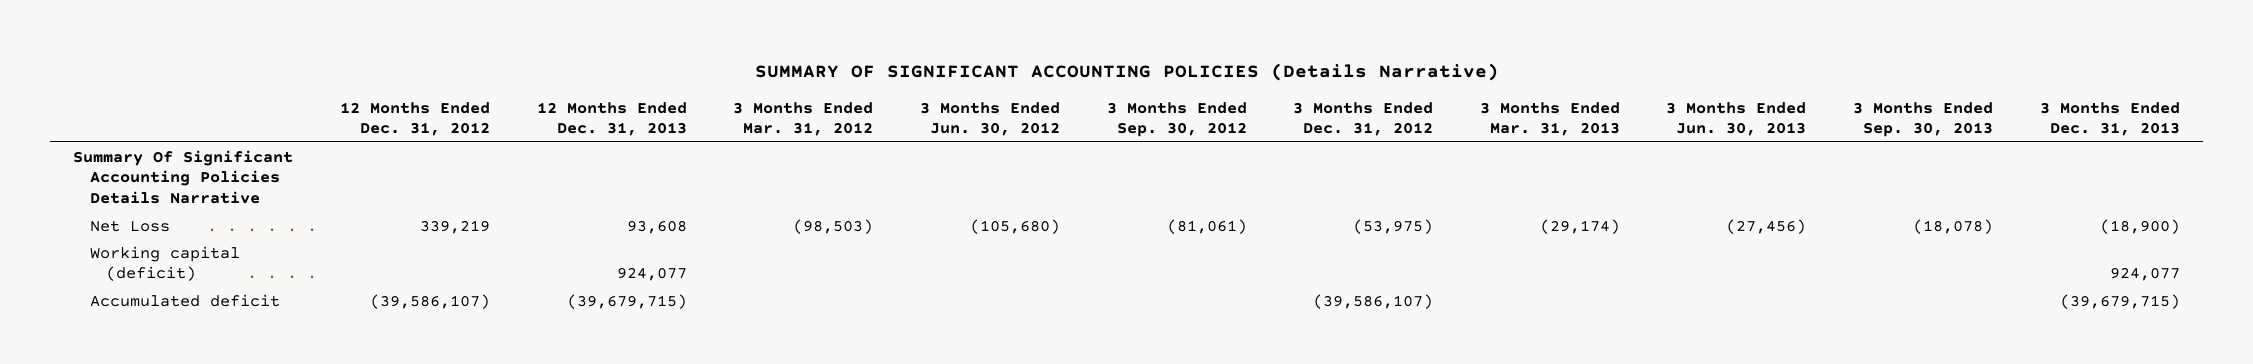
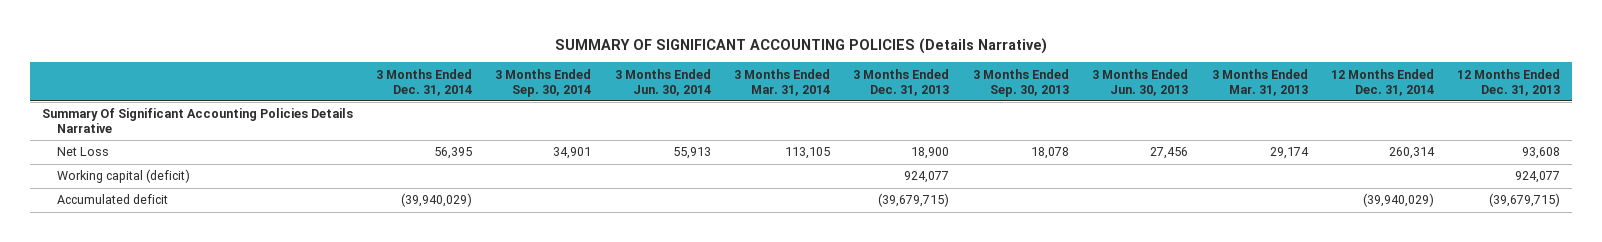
[340,101,491,137] 12 Months Ended Dec. 31, 2012 -> none
[733,101,874,137] 3 Months Ended Mar. 31, 2012 -> none
[919,101,1060,137] 3 Months Ended Jun. 30, 2012 -> none
[1106,101,1247,138] 3 Months Ended Sep. 30, 2012 -> none
[1293,101,1434,137] 3 Months Ended Dec. 31, 2012 -> none
none -> [375,68,472,96] 3 Months Ended Dec. 31, 2014
none -> [495,68,592,97] 3 Months Ended Sep. 30, 2014
none -> [614,68,711,96] 3 Months Ended Jun. 30, 2014
none -> [734,68,831,96] 3 Months Ended Mar. 31, 2014
none -> [1330,68,1434,96] 12 Months Ended Dec. 31, 2014
[1539,218,1620,234] (29,174) -> [1269,147,1309,160] 29,174
[1726,218,1807,234] (27,456) -> [1150,147,1189,160] 27,456
[1912,218,1993,234] (18,078) -> [1030,147,1069,160] 18,078
[2099,218,2180,234] (18,900) -> [911,147,950,160] 18,900

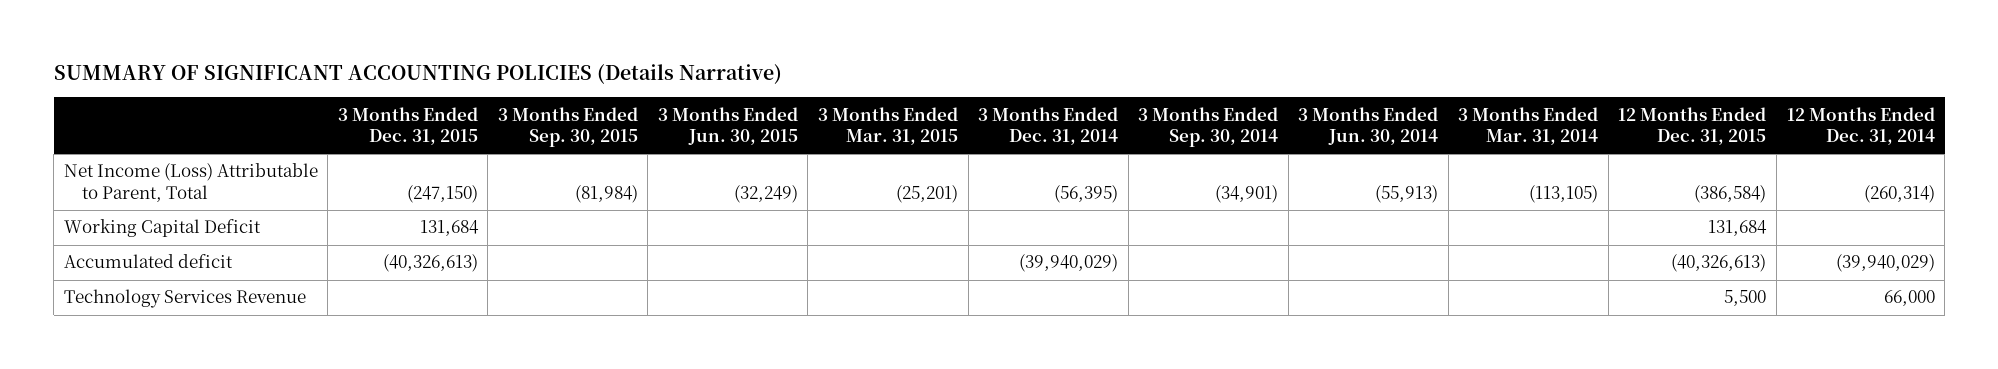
[853,68,950,96] 3 Months Ended Dec. 31, 2013 -> none
[972,68,1069,97] 3 Months Ended Sep. 30, 2013 -> none
[1092,68,1189,96] 3 Months Ended Jun. 30, 2013 -> none
[1211,68,1308,96] 3 Months Ended Mar. 31, 2013 -> none
[1457,68,1561,96] 12 Months Ended Dec. 31, 2013 -> none
none -> [337,106,478,146] 3 Months Ended Dec. 31, 2015
none -> [497,106,638,148] 3 Months Ended Sep. 30, 2015
none -> [657,106,798,146] 3 Months Ended Jun. 30, 2015
none -> [818,106,959,146] 3 Months Ended Mar. 31, 2015
none -> [1618,106,1767,146] 12 Months Ended Dec. 31, 2015
[41,108,353,134] Summary Of Significant Accounting Policies Details Narrative -> none
[57,147,110,157] Net Loss -> [63,163,318,202] Net Income (Loss) Attributable to Parent, Total
[433,147,472,160] 56,395 -> [1054,184,1119,203] (56,395)
[553,147,592,160] 34,901 -> [1215,184,1279,203] (34,901)
[672,147,711,160] 55,913 -> [1375,184,1439,203] (55,913)
[785,147,831,160] 113,105 -> [1529,184,1599,203] (113,105)
[1388,147,1435,160] 260,314 -> [1863,184,1935,203] (260,314)
[57,169,191,184] Working capital (deficit) -> [63,219,261,238] Working Capital Deficit
none -> [63,289,306,309] Technology Services Revenue

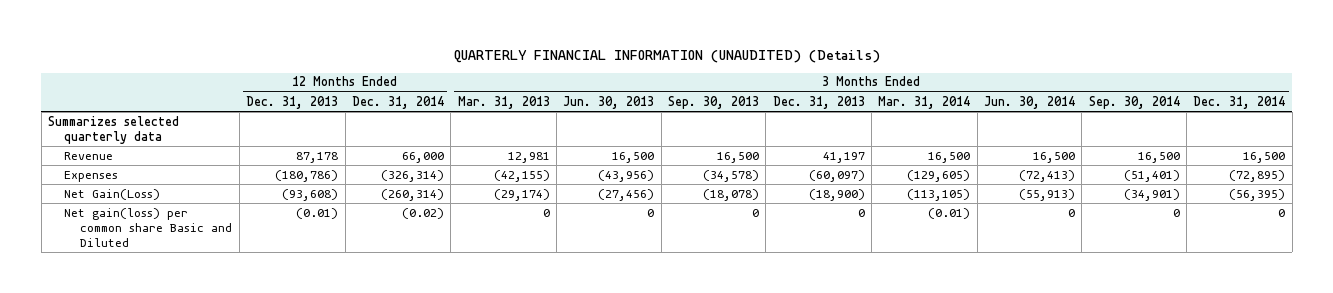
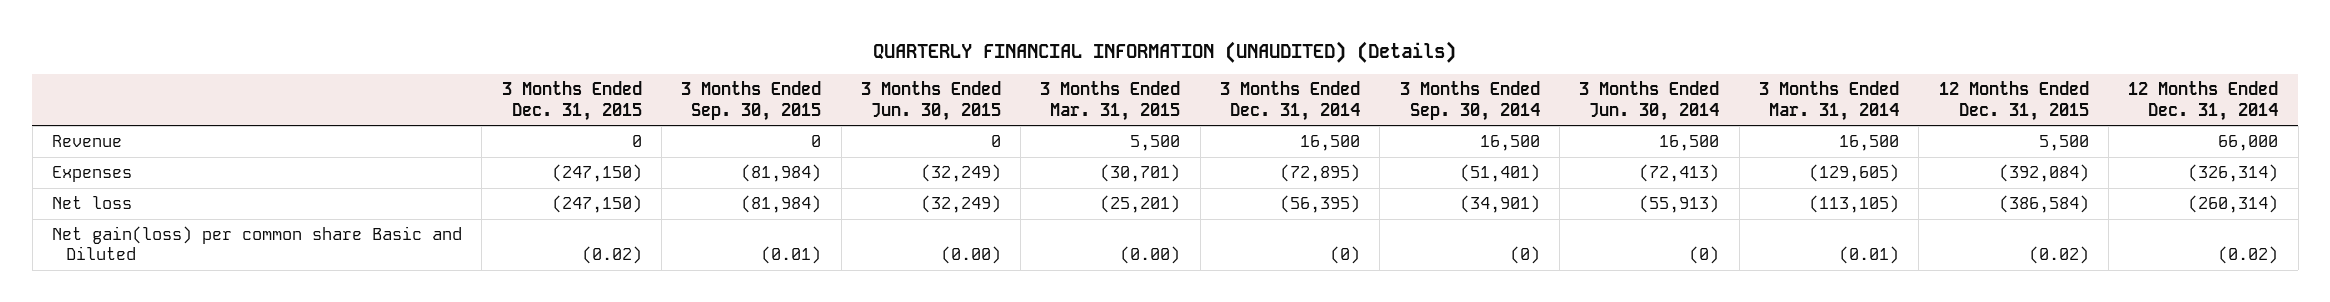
[246,95,339,109] Dec. 31, 2013 -> none
[457,95,550,109] Mar. 31, 2013 -> none
[563,95,655,109] Jun. 30, 2013 -> none
[667,95,759,109] Sep. 30, 2013 -> none
[772,95,865,109] Dec. 31, 2013 -> none
none -> [501,81,642,121] 3 Months Ended Dec. 31, 2015
none -> [681,81,822,121] 3 Months Ended Sep. 30, 2015
none -> [860,81,1001,121] 3 Months Ended Jun. 30, 2015
none -> [1040,81,1181,121] 3 Months Ended Mar. 31, 2015
none -> [1938,81,2089,121] 12 Months Ended Dec. 31, 2015
[47,115,179,144] Summarizes selected quarterly data -> none
[64,188,161,200] Net Gain(Loss) -> [51,196,132,210] Net loss
[1067,208,1075,217] 0 -> [1689,246,1720,265] (0)
[1172,208,1180,217] 0 -> [1509,246,1540,265] (0)
[1278,208,1286,217] 0 -> [1330,246,1361,265] (0)

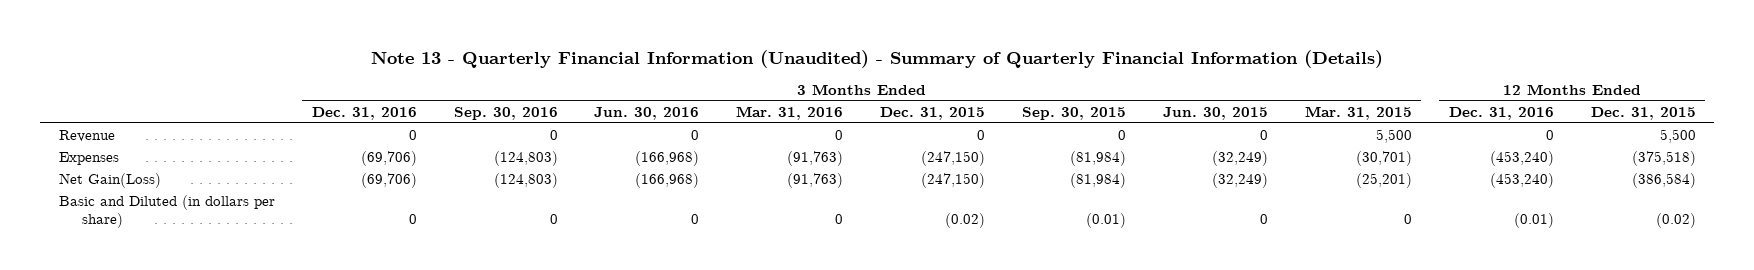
[873,40,1457,63] QUARTERLY FINANCIAL INFORMATION (UNAUDITED) (Details) -> [371,49,1384,68] Note 13 - Quarterly Financial Information (Unaudited) - Summary of Quarterly Financial Information (Details)
[1220,81,1361,121] 3 Months Ended Dec. 31, 2014 -> none
[1399,81,1540,121] 3 Months Ended Sep. 30, 2014 -> none
[1579,81,1720,121] 3 Months Ended Jun. 30, 2014 -> none
[1759,81,1900,121] 3 Months Ended Mar. 31, 2014 -> none
[2128,81,2279,121] 12 Months Ended Dec. 31, 2014 -> none
none -> [311,106,417,120] Dec. 31, 2016
none -> [453,106,558,120] Sep. 30, 2016
none -> [594,106,700,120] Jun. 30, 2016
none -> [736,105,844,120] Mar. 31, 2016
none -> [1448,106,1554,120] Dec. 31, 2016
[1998,164,2089,183] (392,084) -> [1631,151,1696,167] (375,518)
[51,196,132,210] Net loss -> [58,173,161,189] Net Gain(Loss)
[51,226,462,261] Net gain(loss) per common share Basic and Diluted -> [58,195,275,228] Basic and Diluted (in dollars per share)
[940,246,1001,265] (0.00) -> [1259,213,1268,224] 0
[1120,246,1181,265] (0.00) -> [1403,213,1412,224] 0

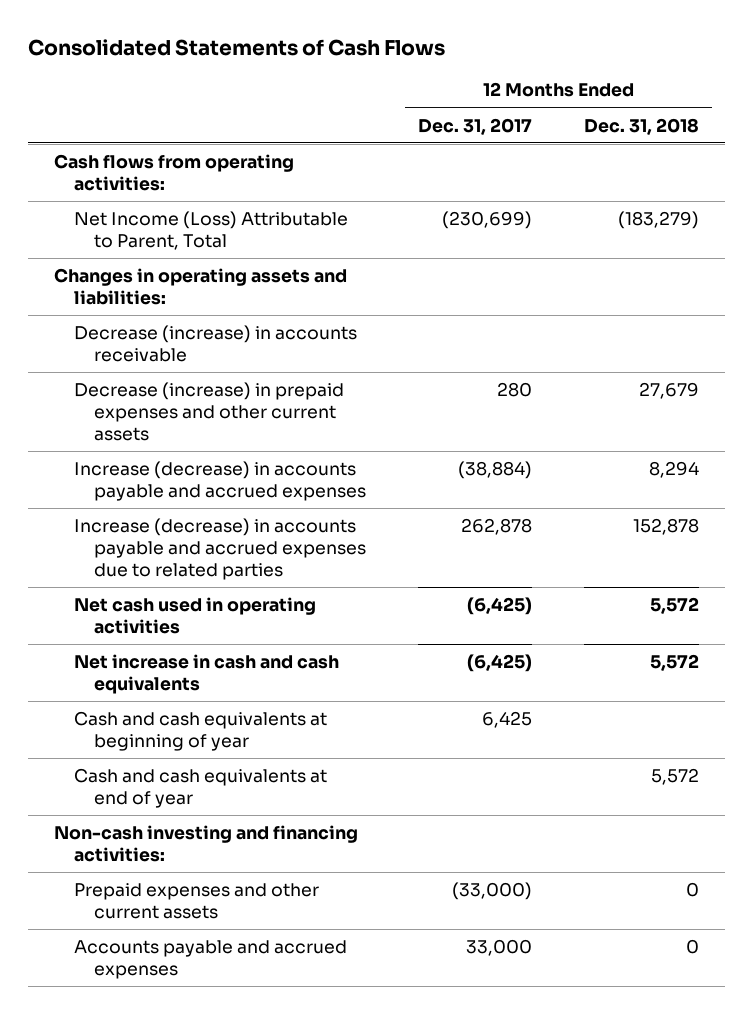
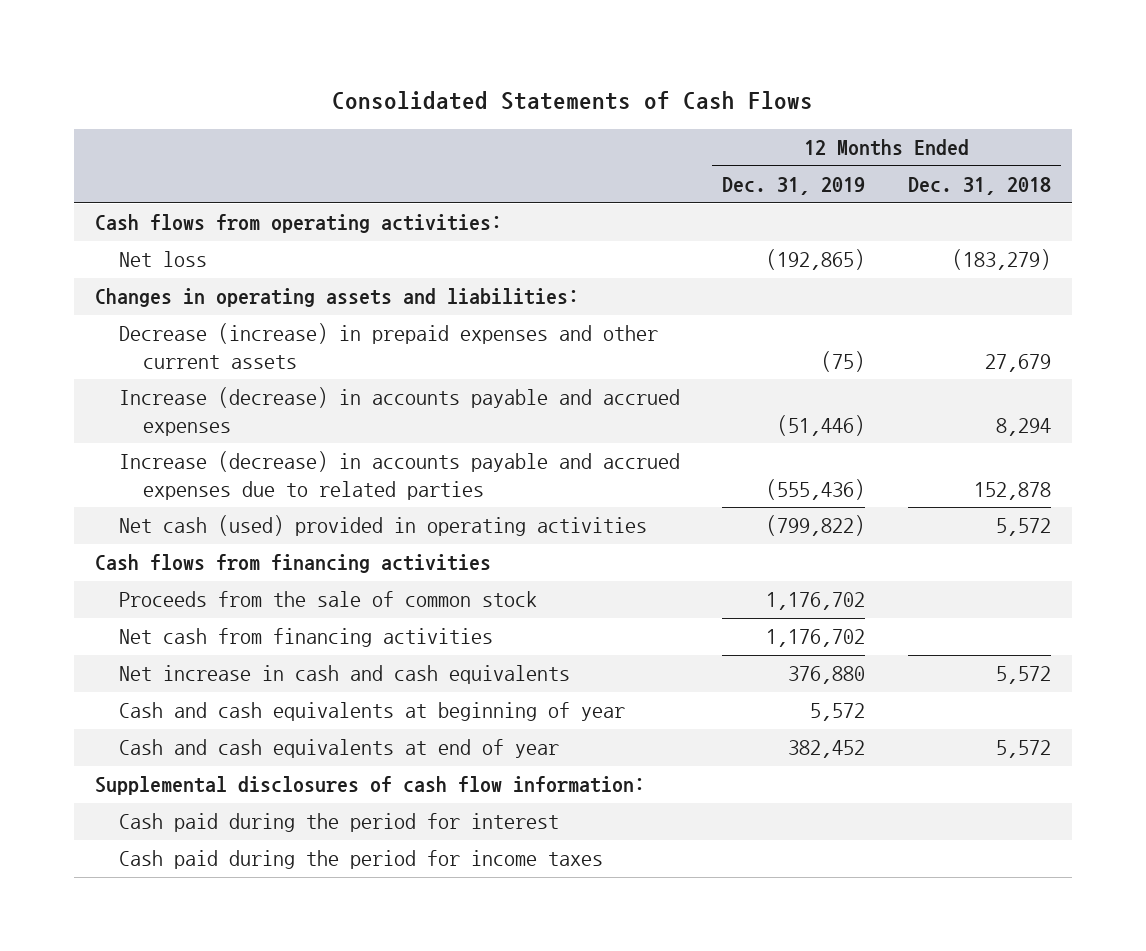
[418,117,533,135] Dec. 31, 2017 -> none
none -> [722,177,866,196] Dec. 31, 2019
[73,210,348,250] Net Income (Loss) Attributable to Parent, Total -> [119,251,208,268] Net loss
[73,324,357,362] Decrease (increase) in accounts receivable -> none
[73,596,316,634] Net cash used in operating activities -> [119,515,648,537] Net cash (used) provided in operating activities
none -> [95,554,492,574] Cash flows from financing activities
none -> [119,591,538,608] Proceeds from the sale of common stock
none -> [119,628,494,648] Net cash from financing activities
[53,824,358,862] Non-cash investing and financing activities: -> none
[73,882,319,919] Prepaid expenses and other current assets -> none
[73,939,347,979] Accounts payable and accrued expenses -> none
none -> [95,776,646,796] Supplemental disclosures of cash flow information:
none -> [119,813,560,833] Cash paid during the period for interest
none -> [119,850,604,870] Cash paid during the period for income taxes

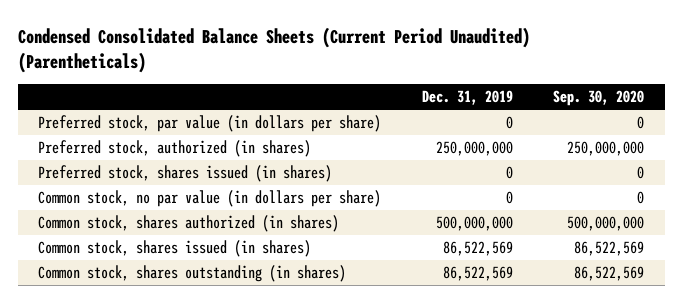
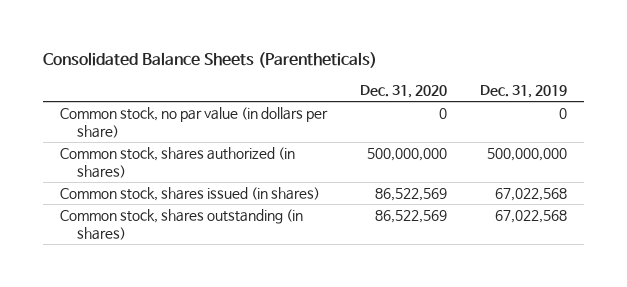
[18,27,531,74] Condensed Consolidated Balance Sheets (Current Period Unaudited) (Parentheticals) -> [43,51,378,68] Consolidated Balance Sheets (Parentheticals)
[553,90,645,107] Sep. 30, 2020 -> none
none -> [360,85,448,99] Dec. 31, 2020
[38,115,382,133] Preferred stock, par value (in dollars per share) -> none
[38,140,312,158] Preferred stock, authorized (in shares) -> none
[38,165,333,183] Preferred stock, shares issued (in shares) -> none
[442,241,513,257] 86,522,569 -> [495,188,568,202] 67,022,568
[442,266,513,282] 86,522,569 -> [495,210,568,224] 67,022,568

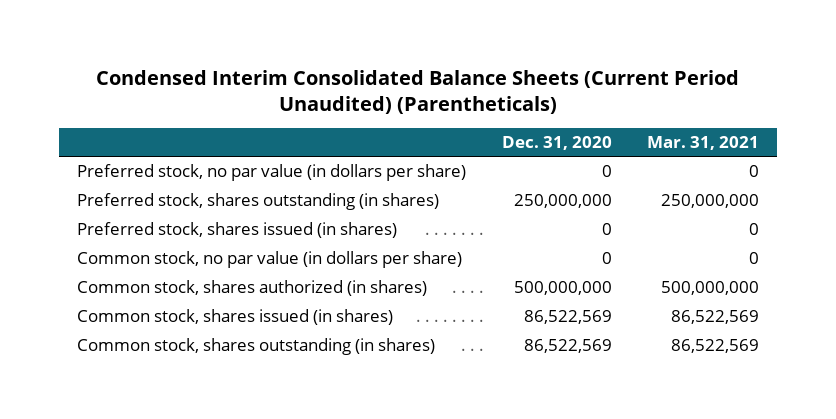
[43,51,378,68] Consolidated Balance Sheets (Parentheticals) -> [96,69,740,114] Condensed Interim Consolidated Balance Sheets (Current Period Unaudited) (Parentheticals)
[480,85,568,99] Dec. 31, 2019 -> none
none -> [647,136,760,151] Mar. 31, 2021
none -> [76,164,466,182] Preferred stock, no par value (in dollars per share)
none -> [76,193,439,211] Preferred stock, shares outstanding (in shares)
none -> [76,222,397,239] Preferred stock, shares issued (in shares)

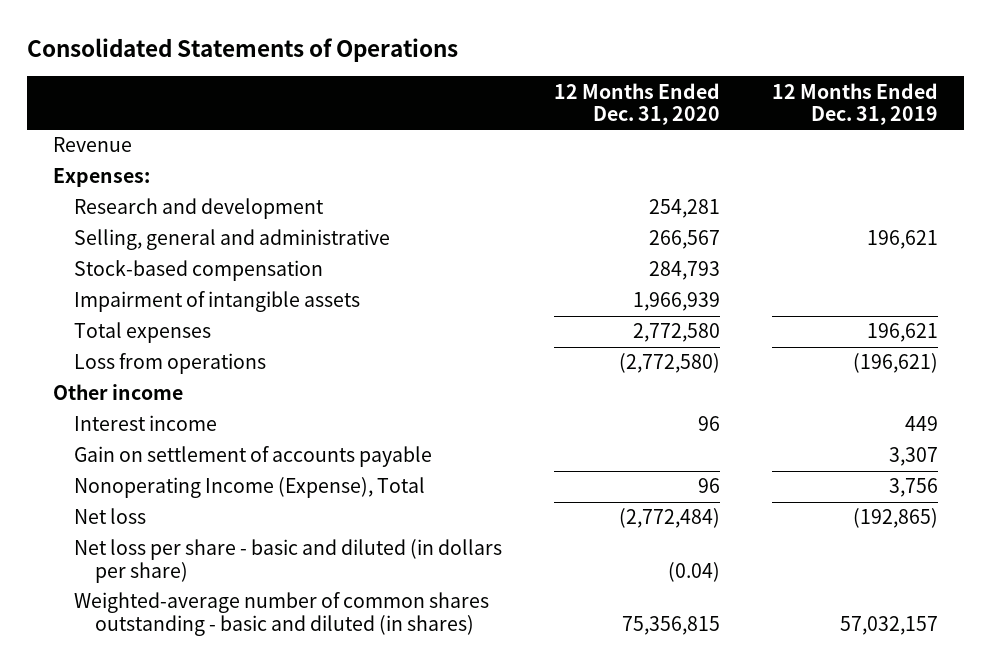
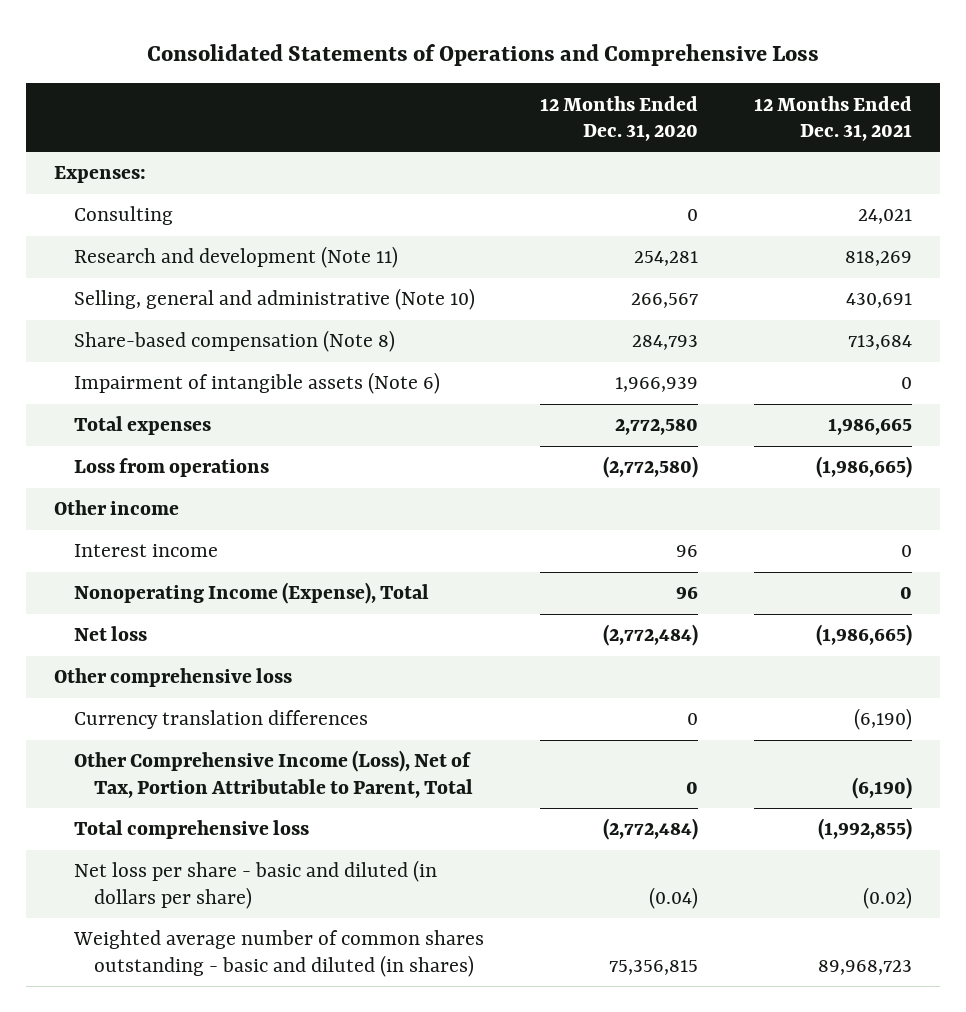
[26,37,458,62] Consolidated Statements of Operations -> [146,43,819,66] Consolidated Statements of Operations and Comprehensive Loss
[772,82,939,125] 12 Months Ended Dec. 31, 2019 -> none
none -> [753,95,912,141] 12 Months Ended Dec. 31, 2021
[52,137,132,153] Revenue -> none
none -> [73,206,173,226] Consulting
[73,198,324,220] Research and development -> [73,246,398,269] Research and development (Note 11)
[73,229,390,251] Selling, general and administrative -> [73,288,475,311] Selling, general and administrative (Note 10)
[73,260,323,282] Stock-based compensation -> [73,330,395,353] Share-based compensation (Note 8)
[73,291,360,313] Impairment of intangible assets -> [73,372,440,395] Impairment of intangible assets (Note 6)
[73,446,432,468] Gain on settlement of accounts payable -> none
none -> [53,668,292,688] Other comprehensive loss
none -> [73,710,368,730] Currency translation differences
none -> [73,750,473,798] Other Comprehensive Income (Loss), Net of Tax, Portion Attributable to Parent, Total
none -> [73,820,309,840] Total comprehensive loss
[73,592,489,636] Weighted-average number of common shares outstanding - basic and diluted (in shares) -> [72,930,484,977] Weighted average number of common shares outstanding - basic and diluted (in shares)

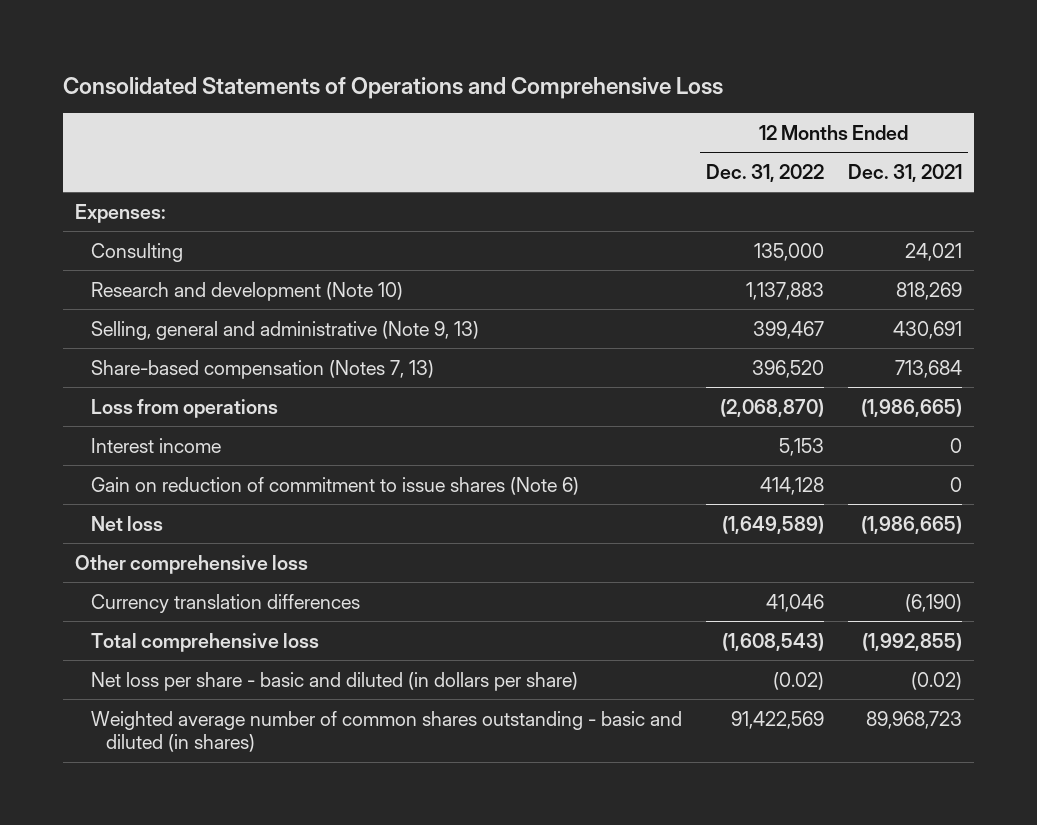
[539,95,698,141] 12 Months Ended Dec. 31, 2020 -> none
none -> [706,164,825,183] Dec. 31, 2022
[73,372,440,395] Impairment of intangible assets (Note 6) -> none
[73,416,211,436] Total expenses -> none
[73,246,398,269] Research and development (Note 11) -> [90,281,403,301] Research and development (Note 10)
[73,288,475,311] Selling, general and administrative (Note 10) -> [90,320,479,340] Selling, general and administrative (Note 9, 13)
[73,330,395,353] Share-based compensation (Note 8) -> [90,359,434,379] Share-based compensation (Notes 7, 13)
[53,500,179,516] Other income -> none
[73,582,429,605] Nonoperating Income (Expense), Total -> none
none -> [90,476,579,495] Gain on reduction of commitment to issue shares (Note 6)
[73,750,473,798] Other Comprehensive Income (Loss), Net of Tax, Portion Attributable to Parent, Total -> none

